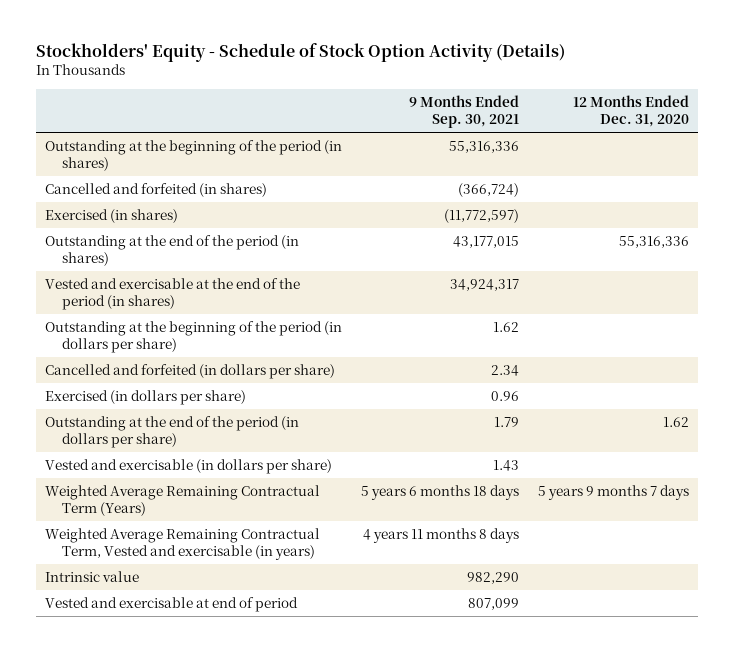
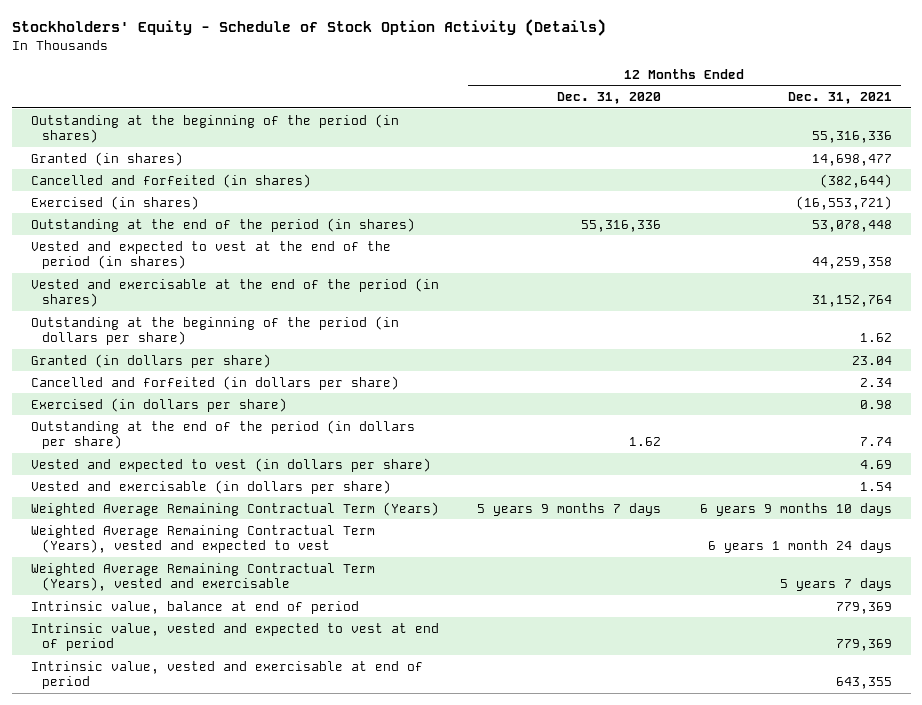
[408,94,519,129] 9 Months Ended Sep. 30, 2021 -> none
none -> [787,92,892,105] Dec. 31, 2021
none -> [30,151,183,166] Granted (in shares)
none -> [30,240,391,269] Vested and expected to vest at the end of the period (in shares)
none -> [30,353,271,368] Granted (in dollars per share)
none -> [30,457,431,472] Vested and expected to vest (in dollars per share)
none -> [30,524,375,553] Weighted Average Remaining Contractual Term (Years), vested and expected to vest
[44,527,320,561] Weighted Average Remaining Contractual Term, Vested and exercisable (in years) -> [30,562,375,591] Weighted Average Remaining Contractual Term (Years), vested and exercisable
[44,570,139,582] Intrinsic value -> [30,600,359,614] Intrinsic value, balance at end of period
none -> [30,622,439,651] Intrinsic value, vested and expected to vest at end of period
[44,596,298,612] Vested and exercisable at end of period -> [30,660,423,689] Intrinsic value, vested and exercisable at end of period

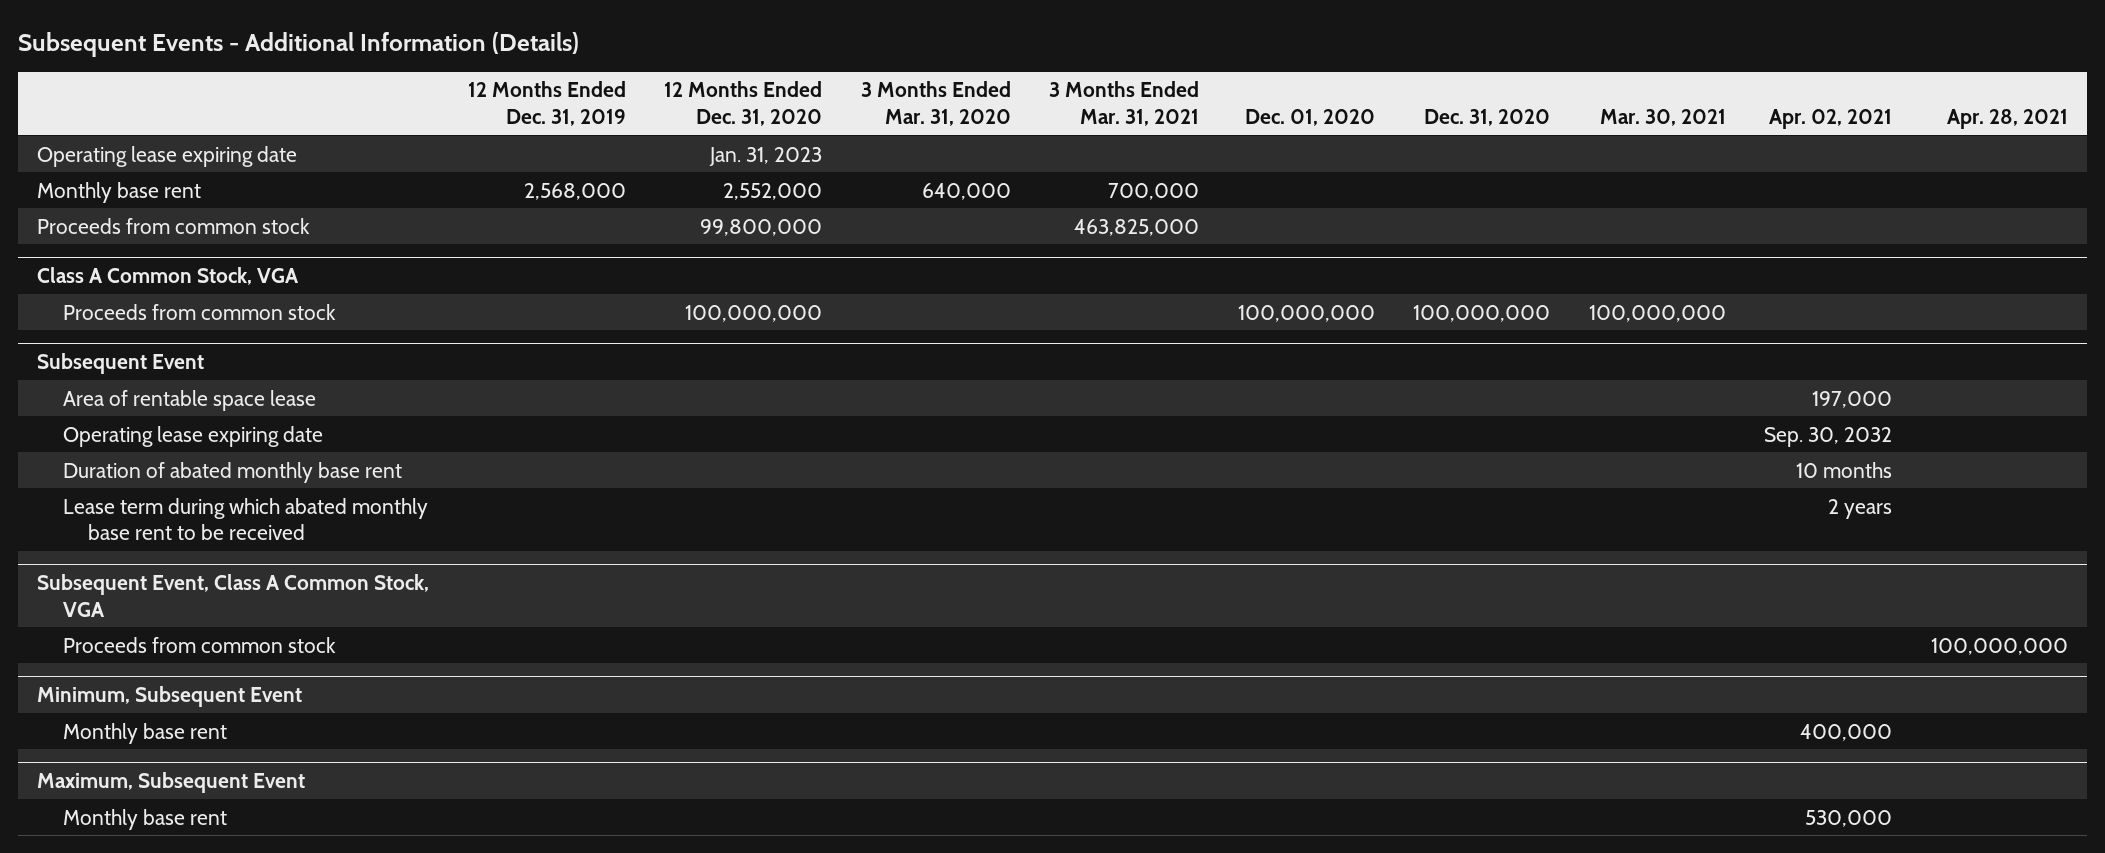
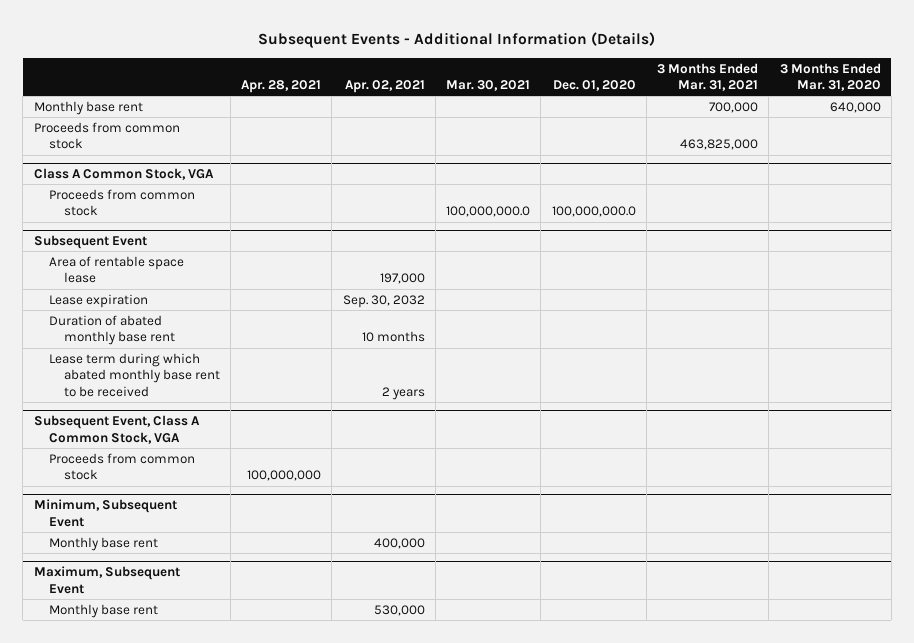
[467,81,626,126] 12 Months Ended Dec. 31, 2019 -> none
[664,81,823,126] 12 Months Ended Dec. 31, 2020 -> none
[1424,108,1551,126] Dec. 31, 2020 -> none
[37,145,298,167] Operating lease expiring date -> none
[1237,304,1375,322] 100,000,000 -> [551,206,636,218] 100,000,000.0
[1588,304,1726,322] 100,000,000 -> [446,206,531,218] 100,000,000.0
[62,425,323,447] Operating lease expiring date -> [48,293,148,308] Lease expiration

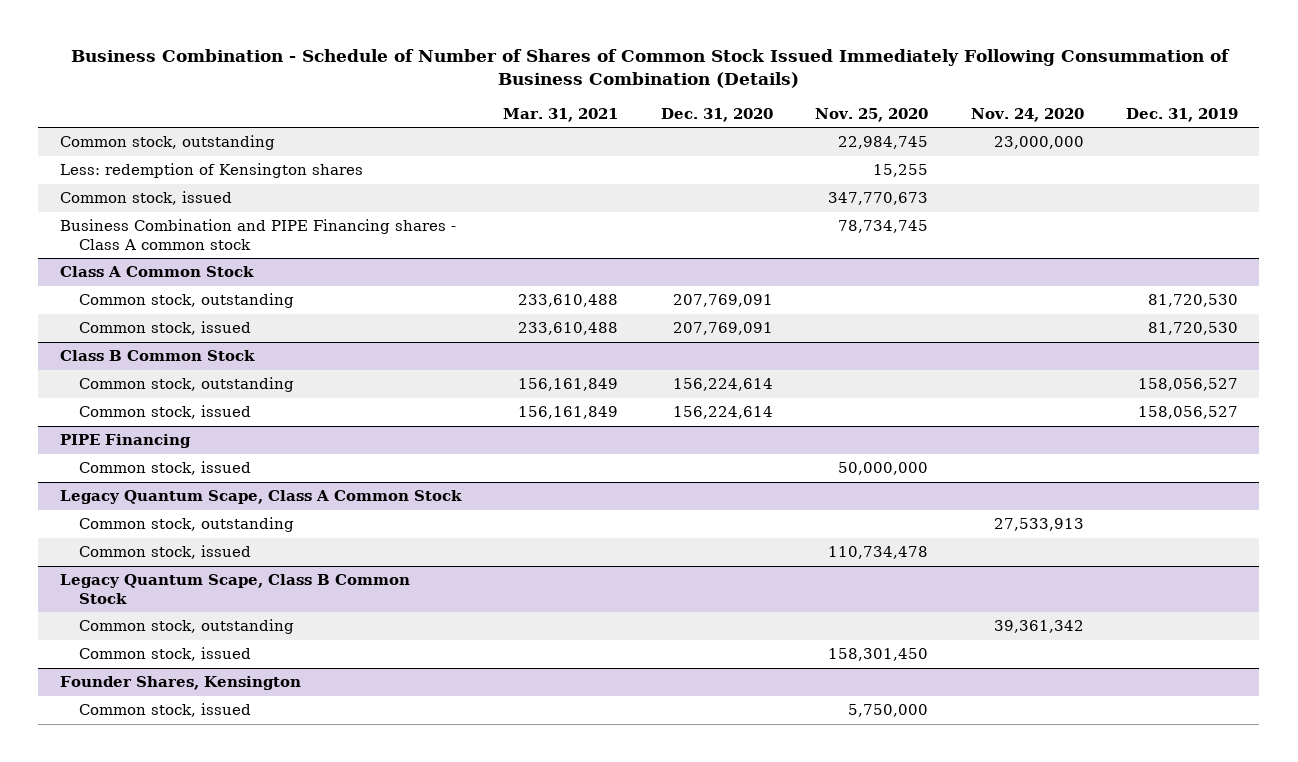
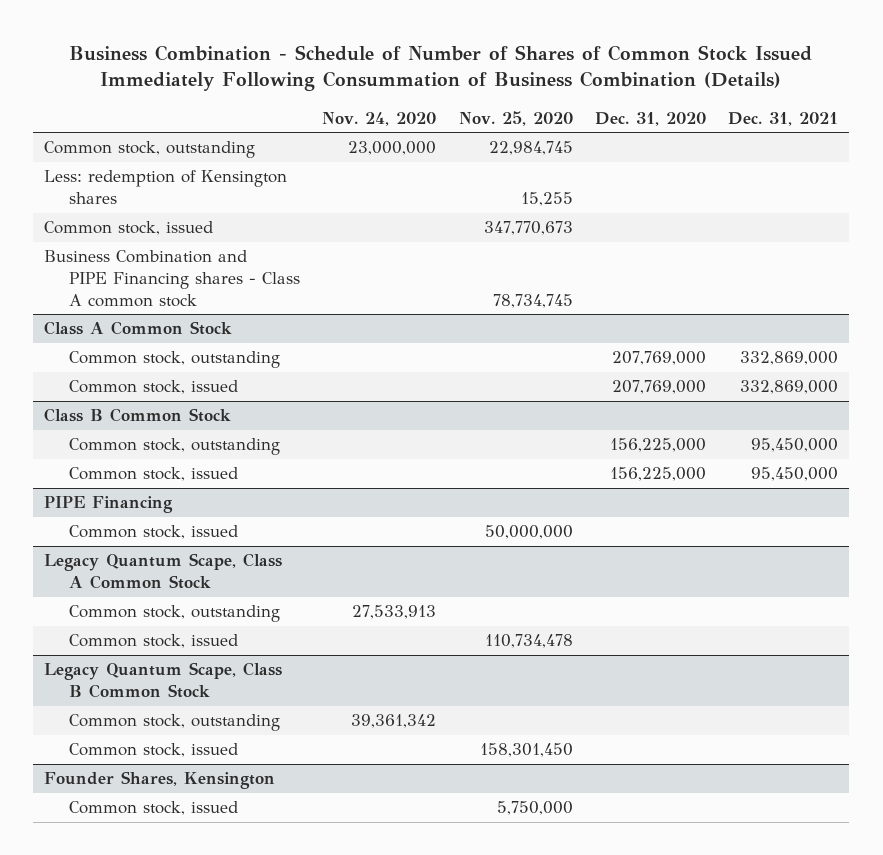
[503,107,619,122] Mar. 31, 2021 -> none
[1126,107,1239,122] Dec. 31, 2019 -> none
none -> [728,111,839,126] Dec. 31, 2021
[672,294,773,308] 207,769,091 -> [611,351,706,366] 207,769,000
[672,322,773,336] 207,769,091 -> [611,380,706,395] 207,769,000
[672,378,773,392] 156,224,614 -> [609,438,706,453] 156,225,000
[672,406,773,420] 156,224,614 -> [609,467,706,482] 156,225,000

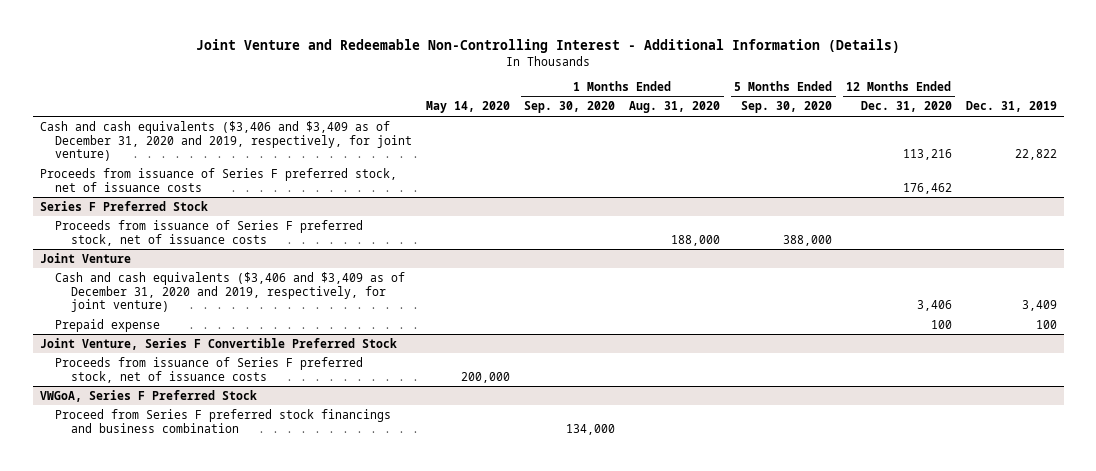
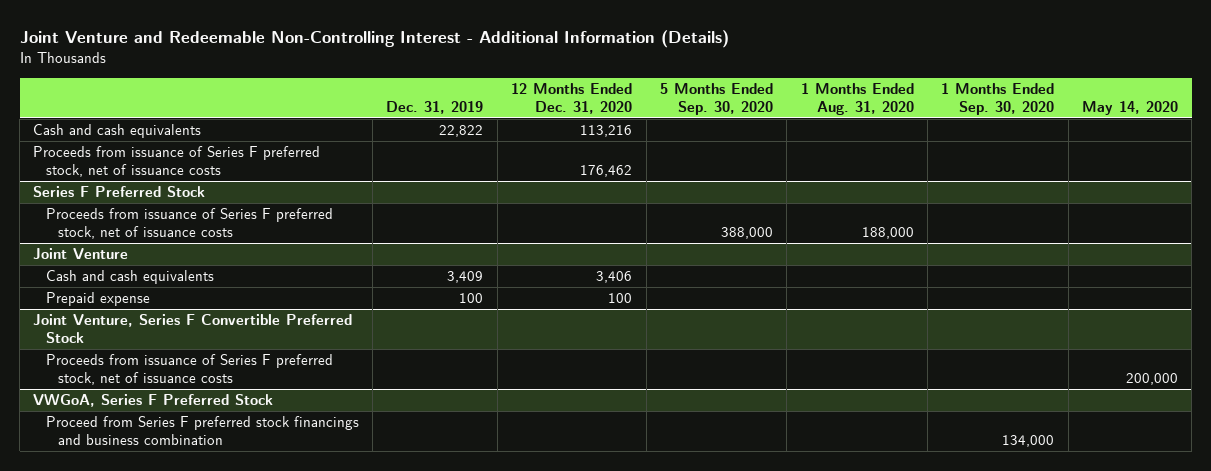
[39,120,413,162] Cash and cash equivalents ($3,406 and $3,409 as of December 31, 2020 and 2019, respectively, for joint venture) -> [33,124,202,139] Cash and cash equivalents
[55,271,406,313] Cash and cash equivalents ($3,406 and $3,409 as of December 31, 2020 and 2019, respectively, for joint venture) -> [45,270,214,285] Cash and cash equivalents

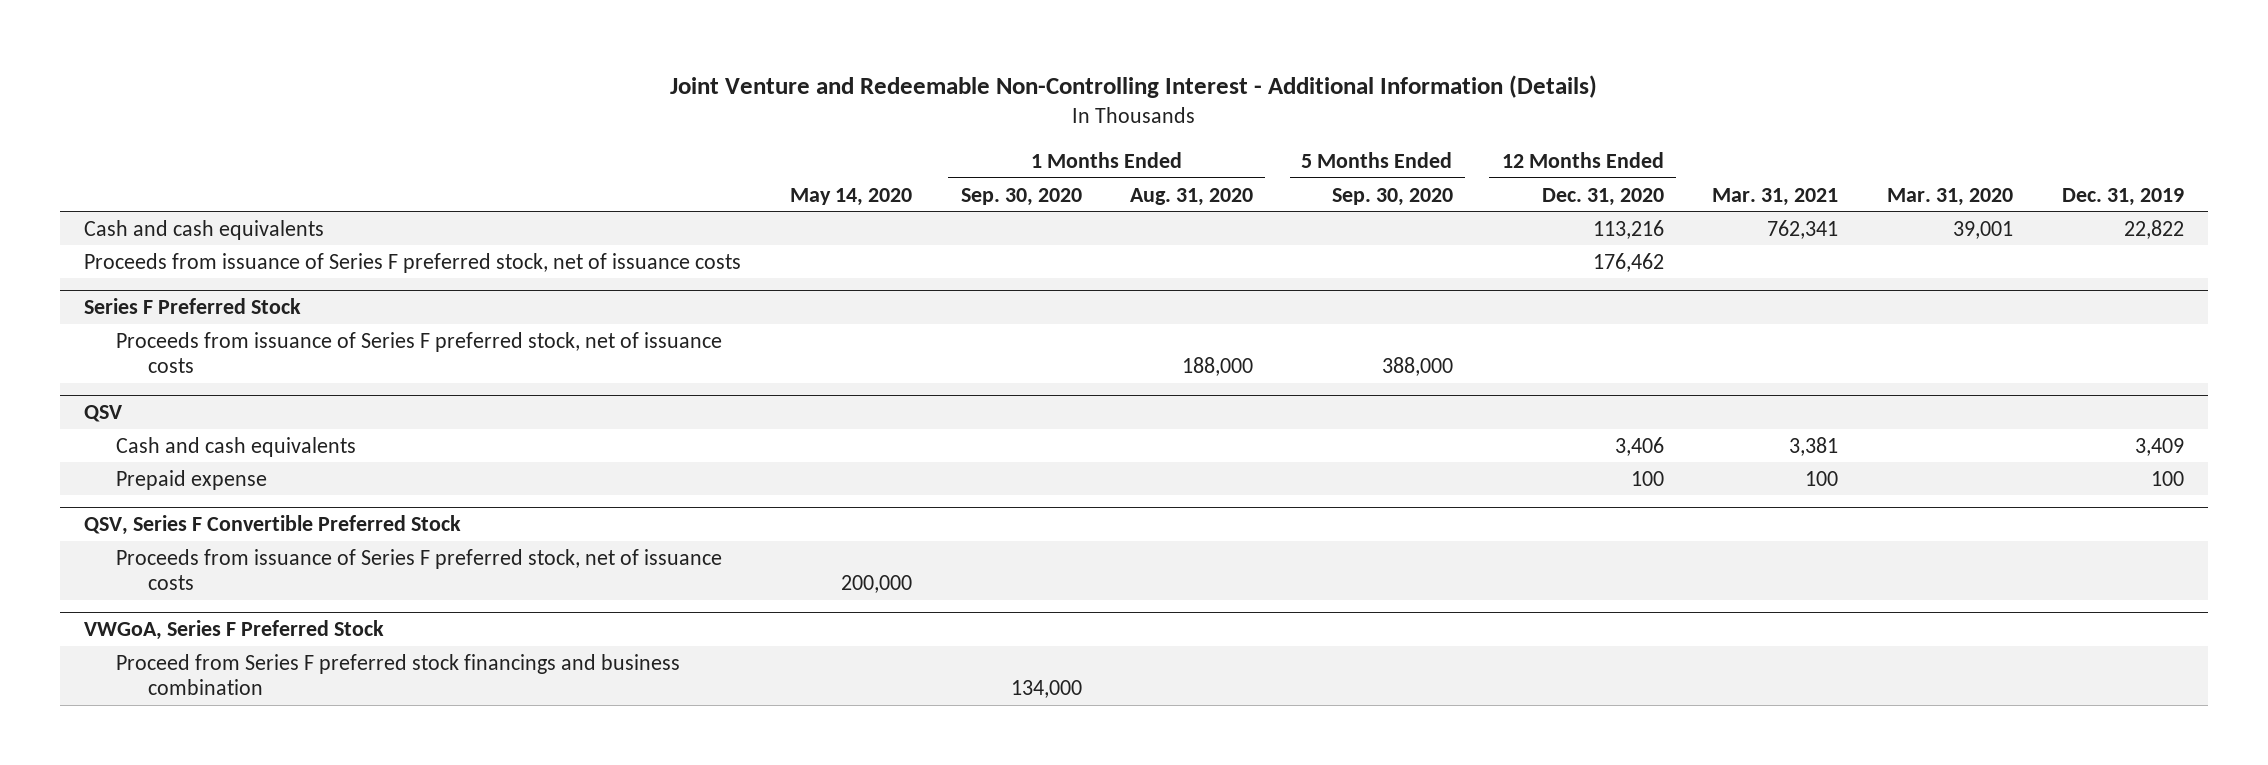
none -> [1712,187,1839,206] Mar. 31, 2021
none -> [1886,187,2013,206] Mar. 31, 2020
[33,248,129,261] Joint Venture -> [84,405,123,423] QSV
[33,314,353,343] Joint Venture, Series F Convertible Preferred Stock -> [84,515,462,536] QSV, Series F Convertible Preferred Stock

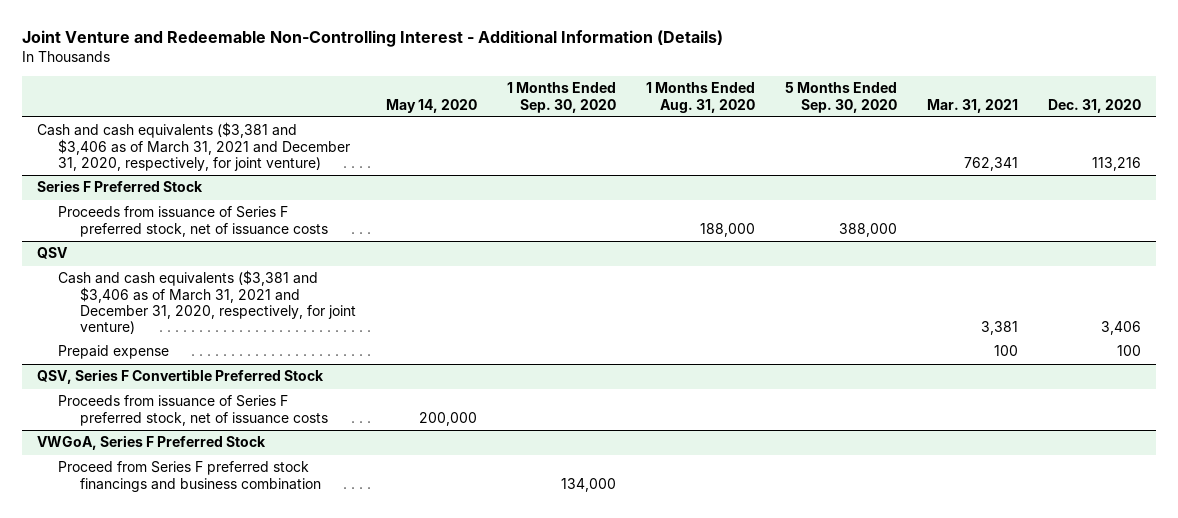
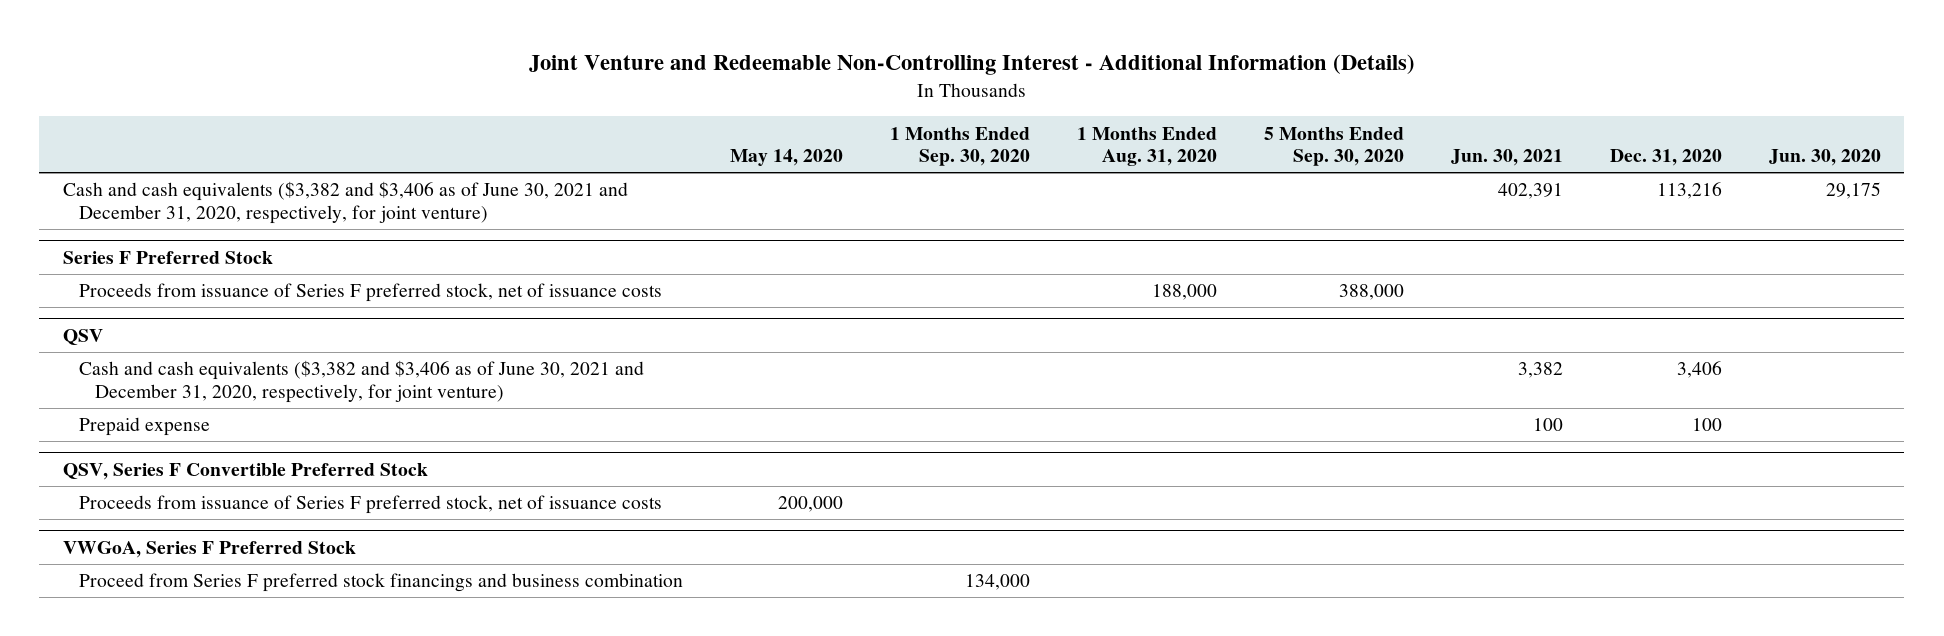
[927,98,1019,113] Mar. 31, 2021 -> none
none -> [1450,149,1563,167] Jun. 30, 2021
none -> [1768,149,1881,167] Jun. 30, 2020
[36,122,351,171] Cash and cash equivalents ($3,381 and $3,406 as of March 31, 2021 and December 31, 2020, respectively, for joint venture) -> [62,181,628,224] Cash and cash equivalents ($3,382 and $3,406 as of June 30, 2021 and December 31, 2020, respectively, for joint venture)
[58,270,356,334] Cash and cash equivalents ($3,381 and $3,406 as of March 31, 2021 and December 31, 2020, respectively, for joint venture) -> [79,360,645,403] Cash and cash equivalents ($3,382 and $3,406 as of June 30, 2021 and December 31, 2020, respectively, for joint venture)

